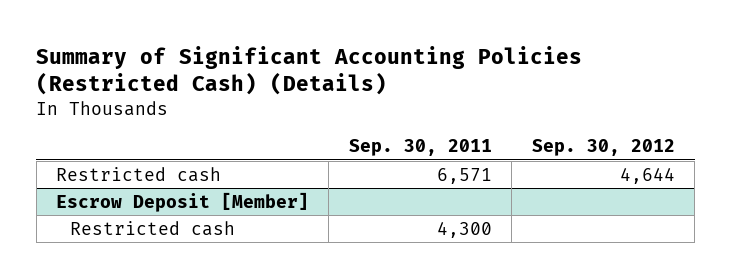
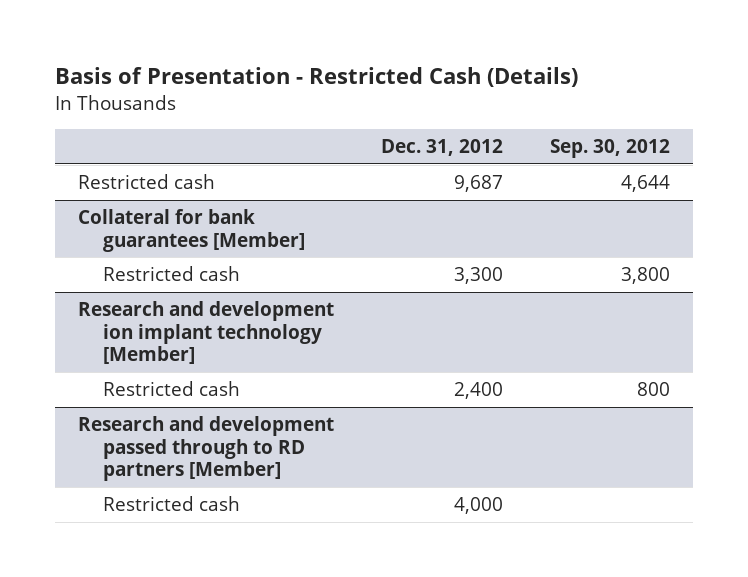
[36,45,583,95] Summary of Significant Accounting Policies (Restricted Cash) (Details) -> [54,67,578,88] Basis of Presentation - Restricted Cash (Details)
[348,139,492,157] Sep. 30, 2011 -> none
none -> [381,138,504,156] Dec. 31, 2012
[56,191,310,212] Escrow Deposit [Member] -> none
[70,220,236,236] Restricted cash -> none
none -> [78,209,306,252] Collateral for bank guarantees [Member]
none -> [103,266,241,282] Restricted cash
none -> [78,301,335,365] Research and development ion implant technology [Member]
none -> [103,381,241,397] Restricted cash
none -> [78,416,335,482] Research and development passed through to RD partners [Member]
none -> [103,496,241,512] Restricted cash

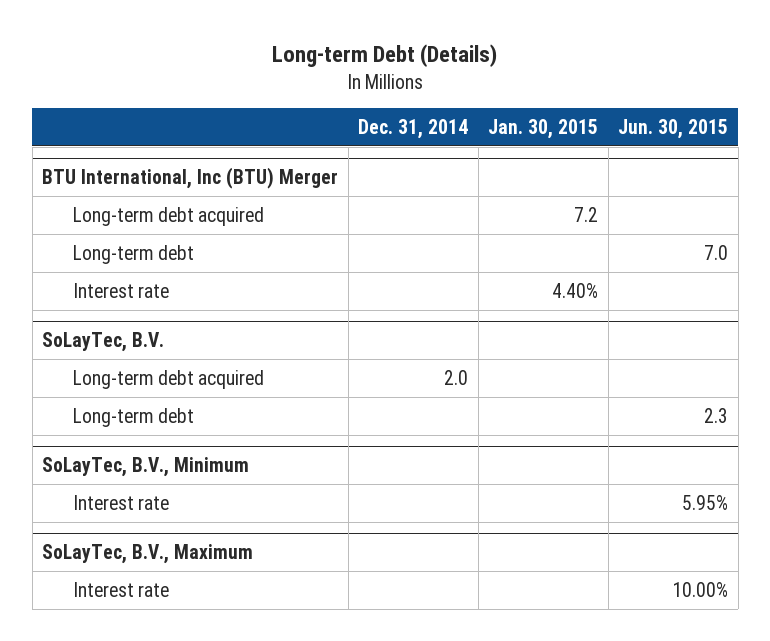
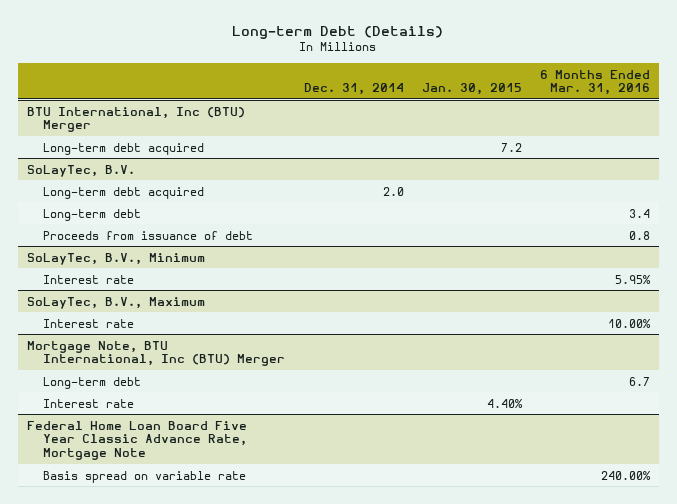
[618,118,729,139] Jun. 30, 2015 -> none
none -> [539,69,650,96] 6 Months Ended Mar. 31, 2016
[73,244,195,264] Long-term debt -> none
[73,282,170,298] Interest rate -> none
none -> [43,230,254,240] Proceeds from issuance of debt
none -> [27,340,286,367] Mortgage Note, BTU International, Inc (BTU) Merger
none -> [43,376,142,389] Long-term debt
none -> [43,398,135,408] Interest rate
none -> [27,420,248,460] Federal Home Loan Board Five Year Classic Advance Rate, Mortgage Note
none -> [43,470,247,483] Basis spread on variable rate

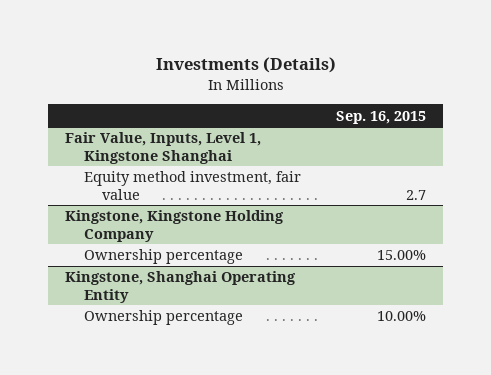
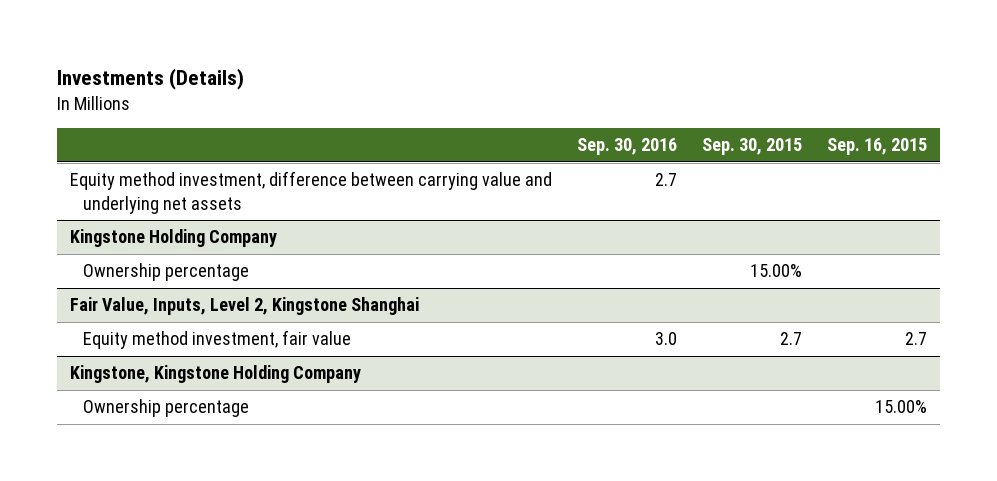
none -> [576,138,677,156] Sep. 30, 2016
none -> [701,138,802,156] Sep. 30, 2015
none -> [69,171,552,214] Equity method investment, difference between carrying value and underlying net assets
none -> [69,229,277,248] Kingstone Holding Company
none -> [82,263,249,282] Ownership percentage
[65,132,262,164] Fair Value, Inputs, Level 1, Kingstone Shanghai -> [69,297,419,316] Fair Value, Inputs, Level 2, Kingstone Shanghai
[65,271,297,303] Kingstone, Shanghai Operating Entity -> none
[83,310,243,326] Ownership percentage -> none

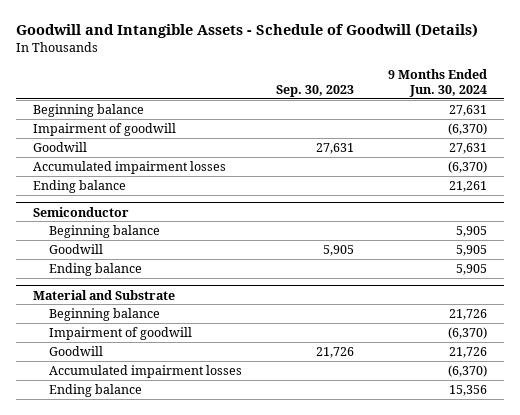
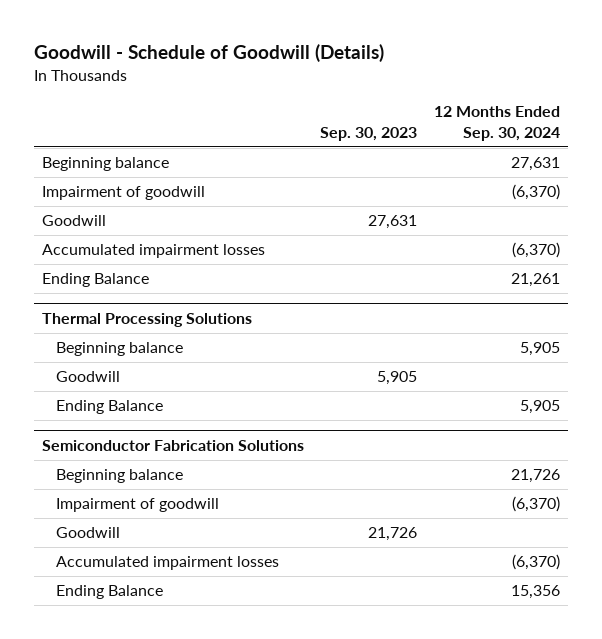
[15,23,478,39] Goodwill and Intangible Assets - Schedule of Goodwill (Details) -> [34,44,385,63] Goodwill - Schedule of Goodwill (Details)
[388,68,488,98] 9 Months Ended Jun. 30, 2024 -> none
none -> [433,106,560,141] 12 Months Ended Sep. 30, 2024
[32,179,126,193] Ending balance -> [42,273,150,288] Ending Balance
[32,206,129,217] Semiconductor -> [42,312,253,327] Thermal Processing Solutions
[48,262,142,276] Ending balance -> [56,400,164,415] Ending Balance
[32,289,175,300] Material and Substrate -> [42,439,305,451] Semiconductor Fabrication Solutions
[48,383,142,397] Ending balance -> [56,585,164,600] Ending Balance

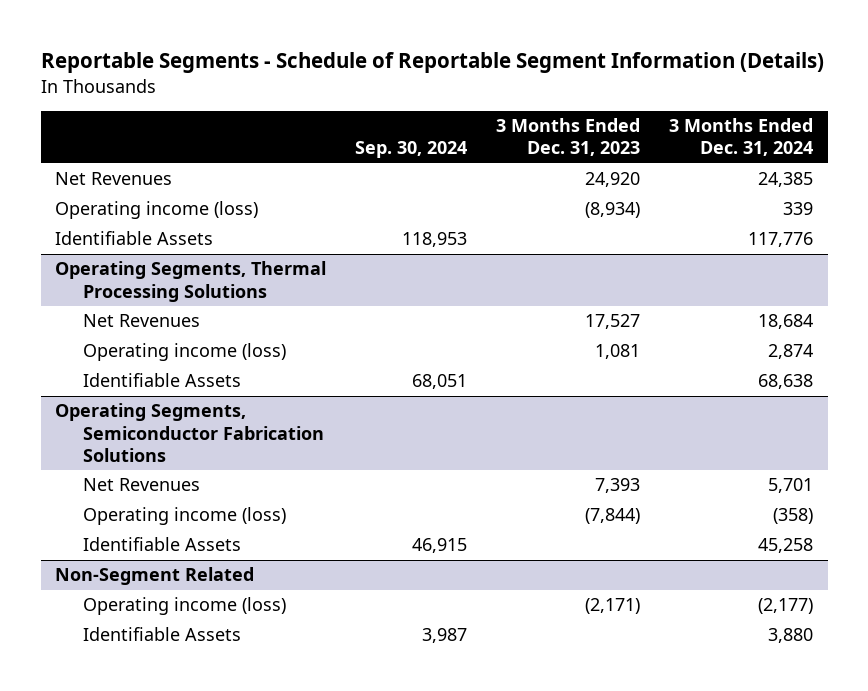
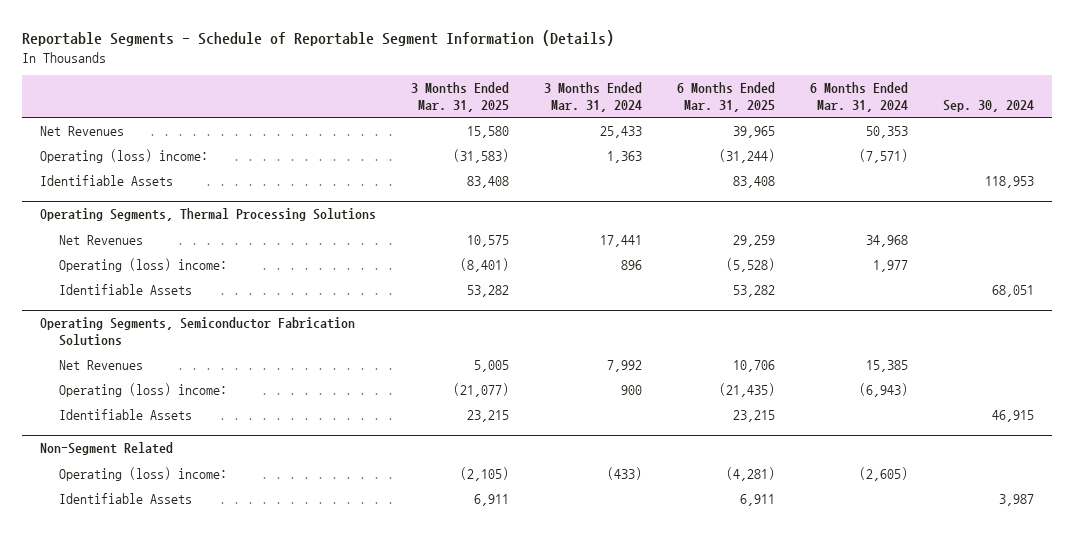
[496,118,641,157] 3 Months Ended Dec. 31, 2023 -> none
[669,118,814,157] 3 Months Ended Dec. 31, 2024 -> none
none -> [411,82,510,112] 3 Months Ended Mar. 31, 2025
none -> [544,82,643,112] 3 Months Ended Mar. 31, 2024
none -> [677,82,776,112] 6 Months Ended Mar. 31, 2025
none -> [810,82,909,112] 6 Months Ended Mar. 31, 2024
[55,201,259,220] Operating income (loss) -> [39,148,208,163] Operating (loss) income:
[83,343,287,362] Operating income (loss) -> [58,257,227,272] Operating (loss) income:
[83,507,287,526] Operating income (loss) -> [58,382,227,397] Operating (loss) income:
[83,597,287,616] Operating income (loss) -> [58,466,227,481] Operating (loss) income:

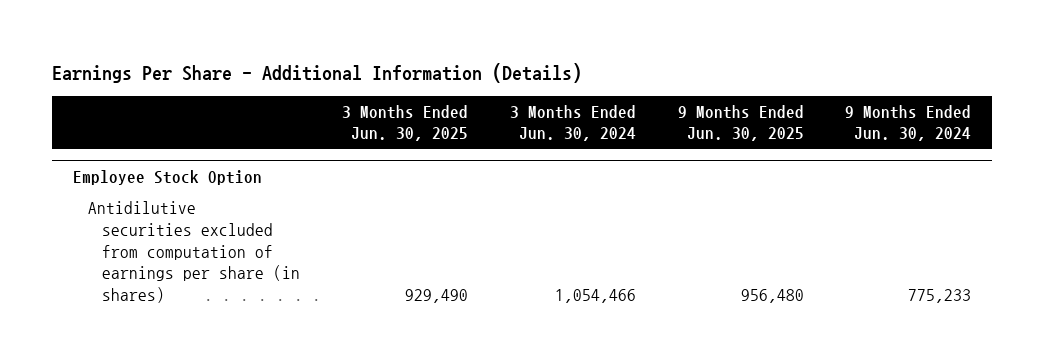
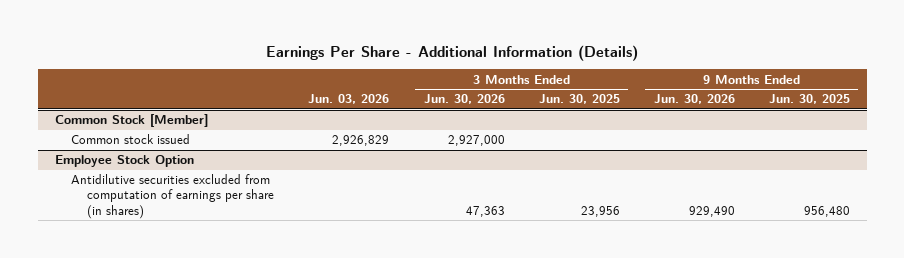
[509,104,636,142] 3 Months Ended Jun. 30, 2024 -> none
[845,104,972,142] 9 Months Ended Jun. 30, 2024 -> none
none -> [308,94,390,105] Jun. 03, 2026
none -> [423,94,505,105] Jun. 30, 2026
none -> [653,94,735,105] Jun. 30, 2026
none -> [54,114,208,128] Common Stock [Member]
none -> [70,134,190,145] Common stock issued
[405,288,469,303] 929,490 -> [580,205,620,217] 23,956

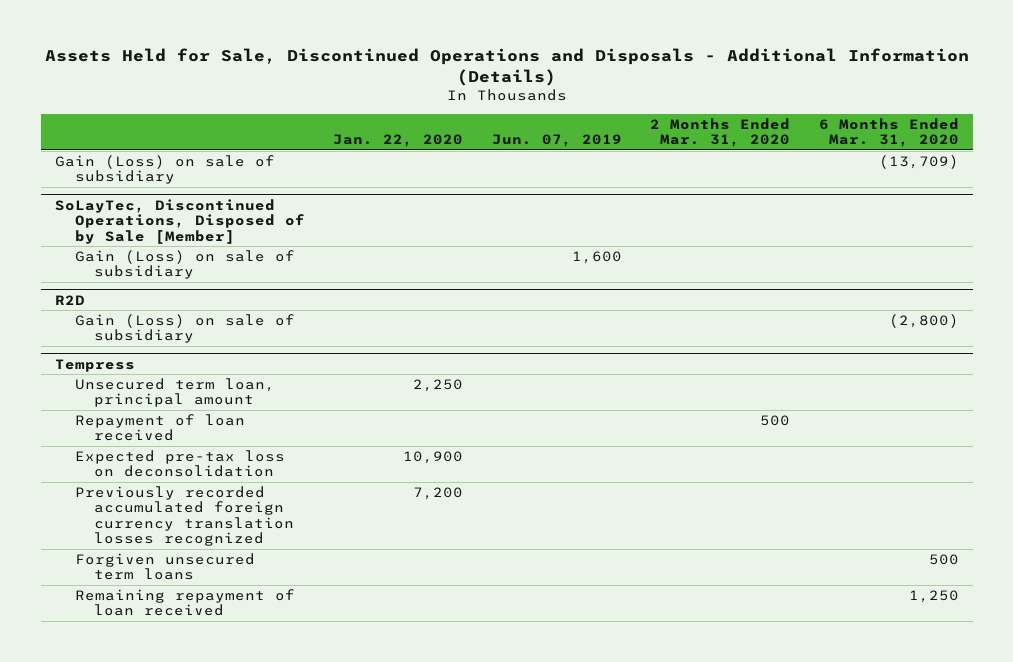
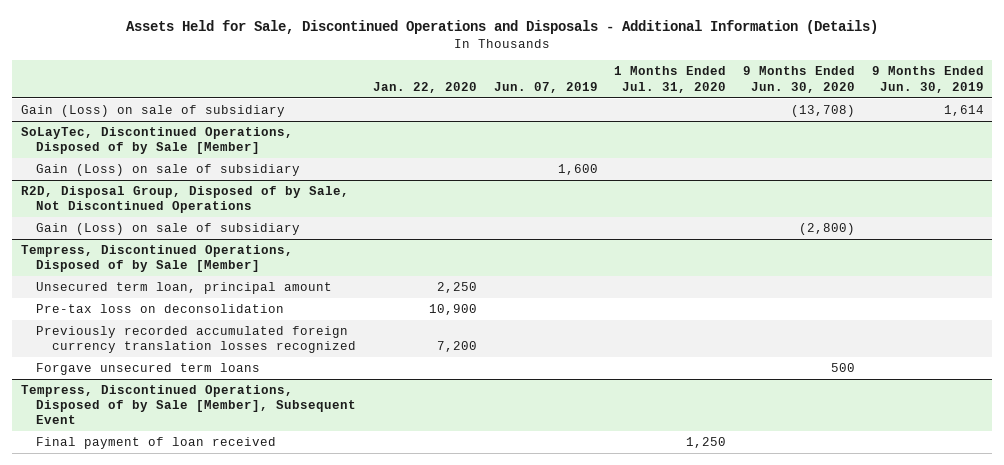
[650,117,791,148] 2 Months Ended Mar. 31, 2020 -> none
[818,117,959,148] 6 Months Ended Mar. 31, 2020 -> none
none -> [614,66,727,93] 1 Months Ended Jul. 31, 2020
none -> [743,66,856,93] 9 Months Ended Jun. 30, 2020
none -> [871,66,984,93] 9 Months Ended Jun. 30, 2019
[54,294,85,305] R2D -> [20,186,349,214] R2D, Disposal Group, Disposed of by Sale, Not Discontinued Operations
[54,358,135,372] Tempress -> [20,245,293,273] Tempress, Discontinued Operations, Disposed of by Sale [Member]
[74,413,245,442] Repayment of loan received -> none
[74,449,285,478] Expected pre-tax loss on deconsolidation -> [36,304,285,314] Pre-tax loss on deconsolidation
[74,588,295,617] Remaining repayment of loan received -> none
[74,552,255,581] Forgiven unsecured term loans -> [36,363,261,376] Forgave unsecured term loans
none -> [20,385,357,425] Tempress, Discontinued Operations, Disposed of by Sale [Member], Subsequent Event
none -> [36,437,277,450] Final payment of loan received

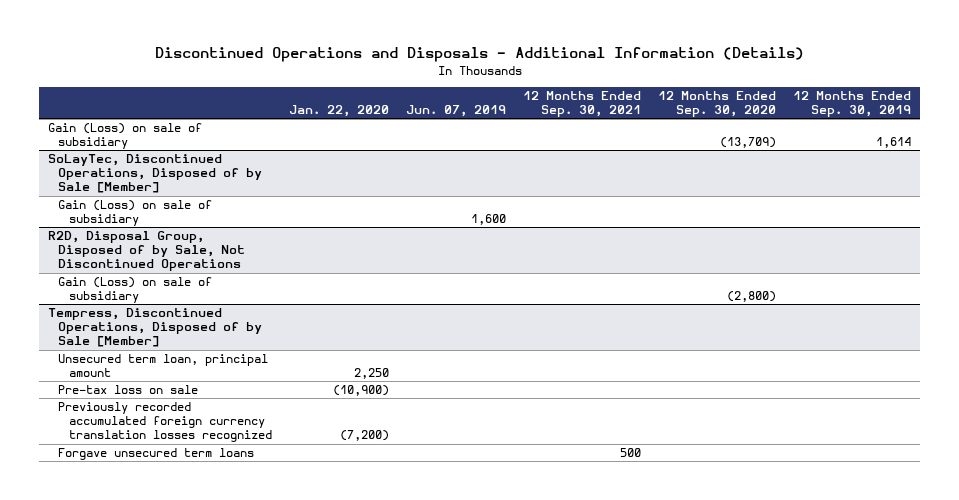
[126,20,879,35] Assets Held for Sale, Discontinued Operations and Disposals - Additional Information (Details) -> [154,47,804,63] Discontinued Operations and Disposals - Additional Information (Details)
[614,66,727,93] 1 Months Ended Jul. 31, 2020 -> none
[743,66,856,93] 9 Months Ended Jun. 30, 2020 -> none
[871,66,984,93] 9 Months Ended Jun. 30, 2019 -> none
none -> [523,90,642,118] 12 Months Ended Sep. 30, 2021
none -> [658,90,777,118] 12 Months Ended Sep. 30, 2020
none -> [793,90,912,118] 12 Months Ended Sep. 30, 2019
[36,304,285,314] Pre-tax loss on deconsolidation -> [58,385,199,395] Pre-tax loss on sale
[428,304,477,316] 10,900 -> [332,385,389,397] (10,900)
[436,341,477,353] 7,200 -> [339,430,389,442] (7,200)
[20,385,357,425] Tempress, Discontinued Operations, Disposed of by Sale [Member], Subsequent Event -> none
[36,437,277,450] Final payment of loan received -> none

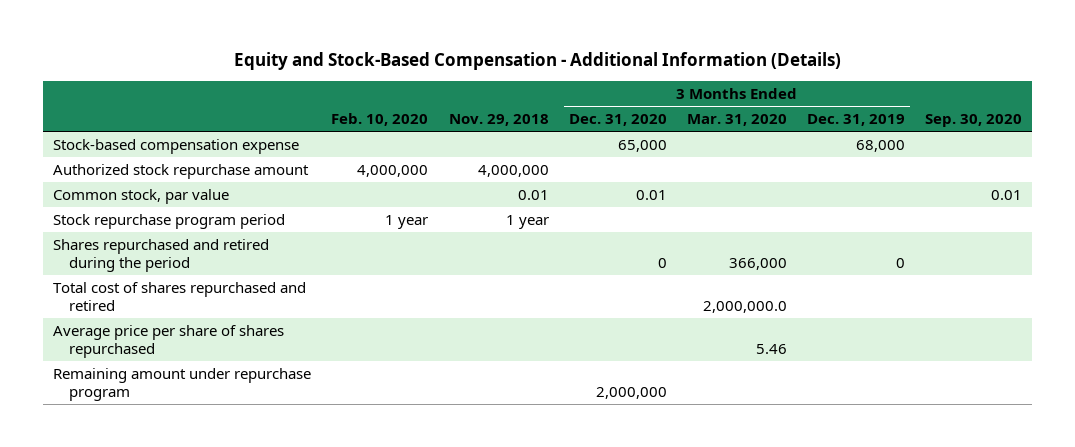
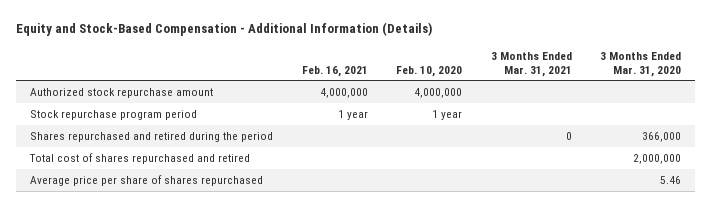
[448,113,549,126] Nov. 29, 2018 -> none
[568,113,667,126] Dec. 31, 2020 -> none
[806,113,905,126] Dec. 31, 2019 -> none
[925,113,1023,127] Sep. 30, 2020 -> none
none -> [301,65,368,77] Feb. 16, 2021
none -> [490,51,572,77] 3 Months Ended Mar. 31, 2021
[53,138,300,154] Stock-based compensation expense -> none
[53,188,230,204] Common stock, par value -> none
[702,300,787,313] 2,000,000.0 -> [633,153,682,164] 2,000,000
[53,367,312,401] Remaining amount under repurchase program -> none

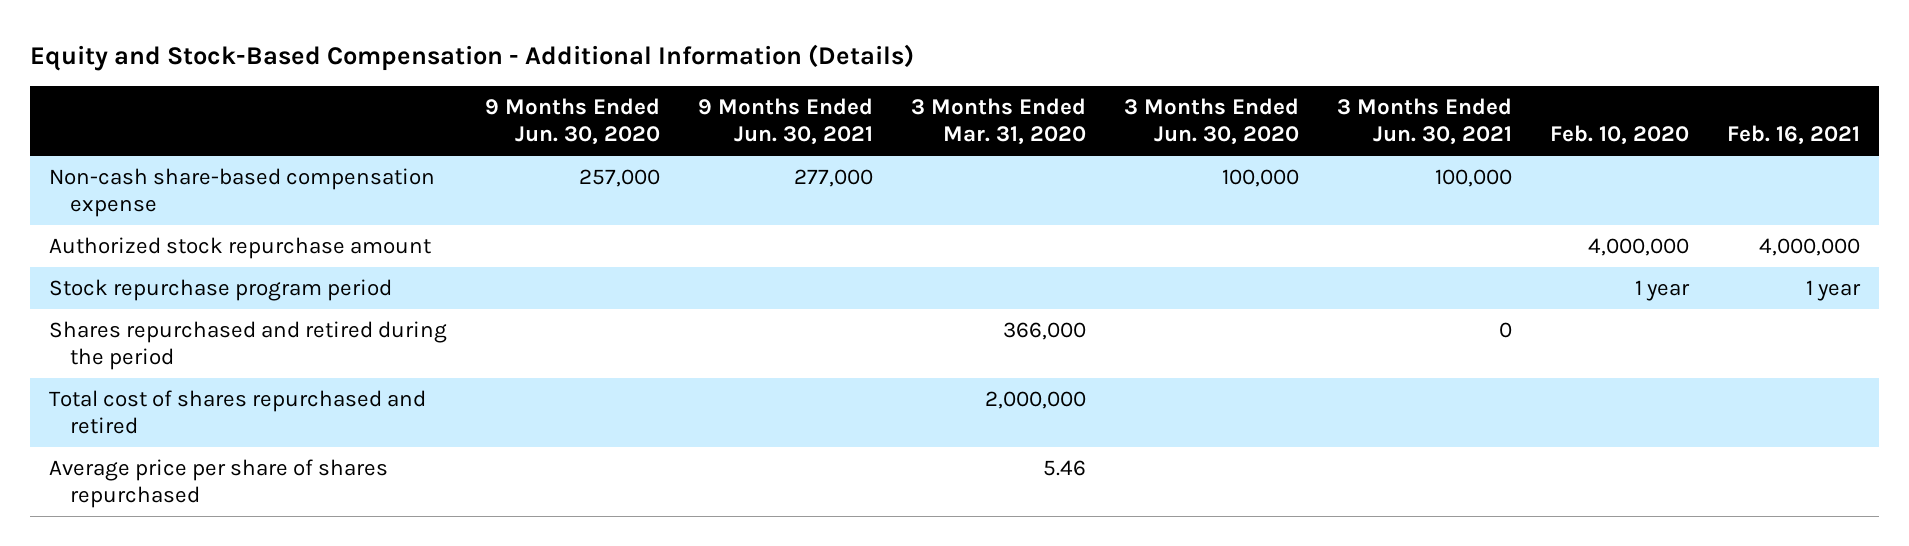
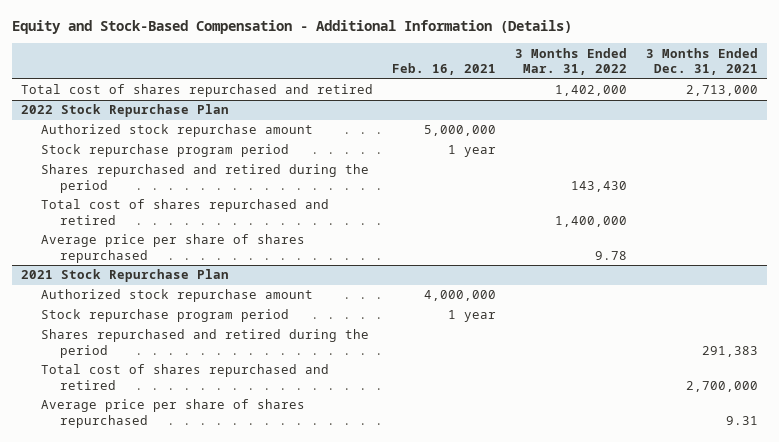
[484,98,660,146] 9 Months Ended Jun. 30, 2020 -> none
[697,98,873,146] 9 Months Ended Jun. 30, 2021 -> none
[910,98,1086,146] 3 Months Ended Mar. 31, 2020 -> none
[1123,98,1299,146] 3 Months Ended Jun. 30, 2020 -> none
[1337,98,1513,146] 3 Months Ended Jun. 30, 2021 -> none
[1550,125,1690,146] Feb. 10, 2020 -> none
none -> [514,47,627,76] 3 Months Ended Mar. 31, 2022
none -> [645,47,758,76] 3 Months Ended Dec. 31, 2021
[48,168,435,218] Non-cash share-based compensation expense -> none
[48,237,431,260] Authorized stock repurchase amount -> none
[48,279,392,302] Stock repurchase program period -> none
[48,321,447,371] Shares repurchased and retired during the period -> none
[48,459,388,509] Average price per share of shares repurchased -> none
none -> [21,104,230,118] 2022 Stock Repurchase Plan
none -> [40,124,313,138] Authorized stock repurchase amount
none -> [40,144,289,158] Stock repurchase program period
none -> [40,164,369,194] Shares repurchased and retired during the period
none -> [40,199,329,226] Total cost of shares repurchased and retired
none -> [40,234,305,264] Average price per share of shares repurchased
none -> [21,269,230,283] 2021 Stock Repurchase Plan
none -> [40,289,313,303] Authorized stock repurchase amount
none -> [40,309,289,323] Stock repurchase program period
none -> [40,329,369,359] Shares repurchased and retired during the period
none -> [40,364,329,391] Total cost of shares repurchased and retired
none -> [40,399,305,429] Average price per share of shares repurchased

